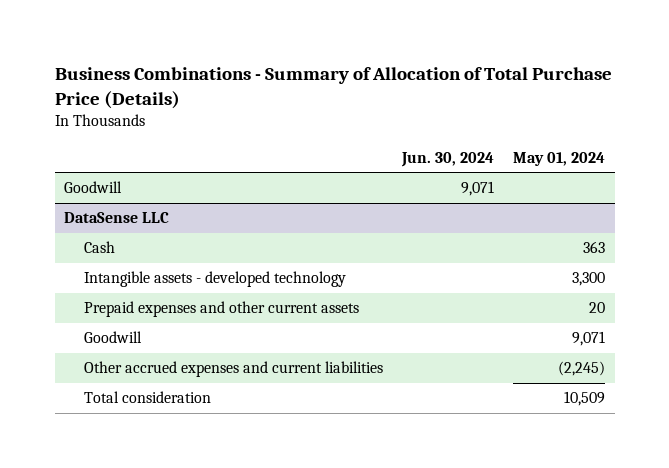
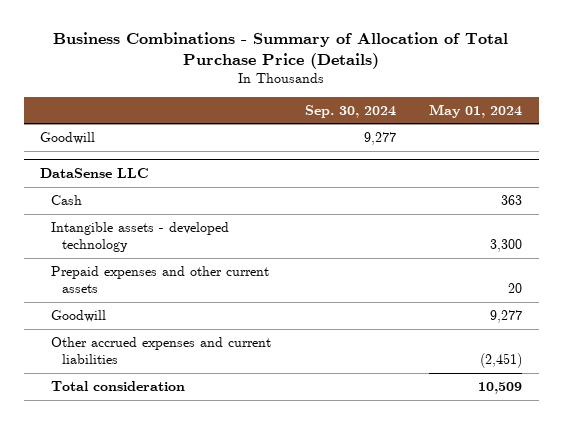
[401,151,495,167] Jun. 30, 2024 -> none
none -> [304,104,396,118] Sep. 30, 2024
[572,331,606,347] 9,071 -> [490,310,523,324] 9,277
[558,361,606,377] (2,245) -> [480,353,523,369] (2,451)

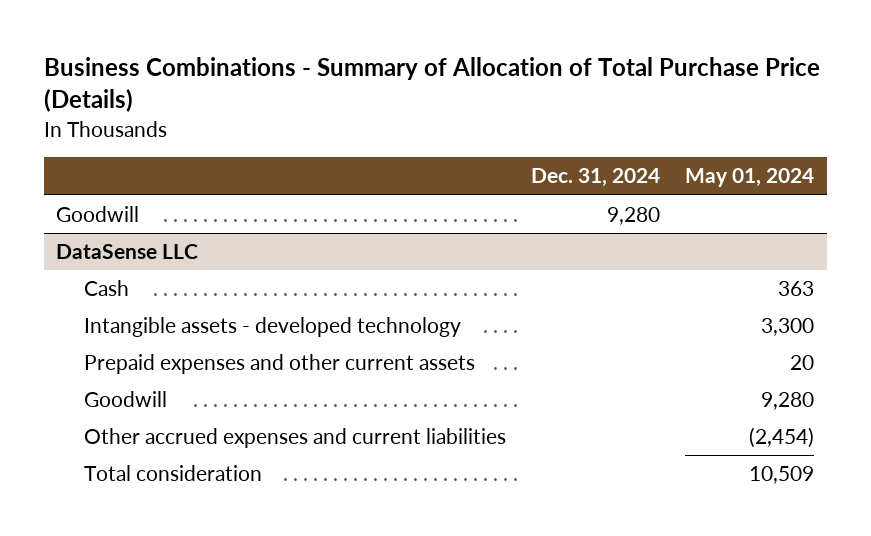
[304,104,396,118] Sep. 30, 2024 -> none
none -> [531,168,661,188] Dec. 31, 2024
[490,310,523,324] 9,277 -> [761,392,815,411] 9,280
[480,353,523,369] (2,451) -> [749,427,815,449] (2,454)

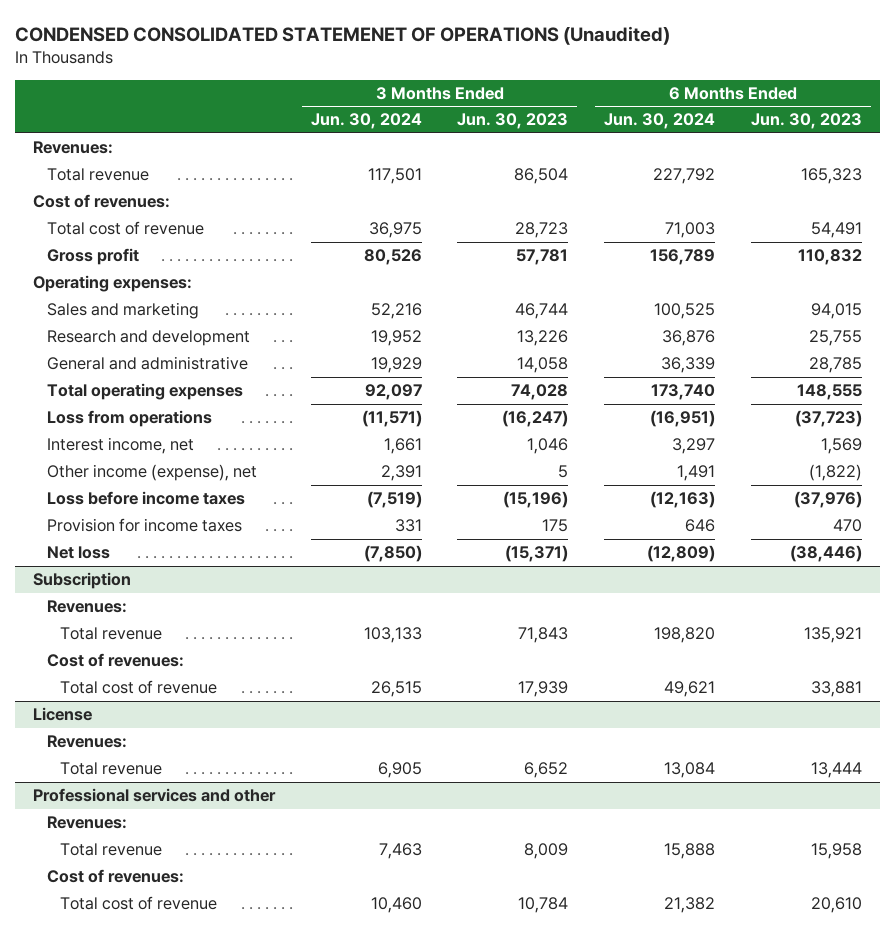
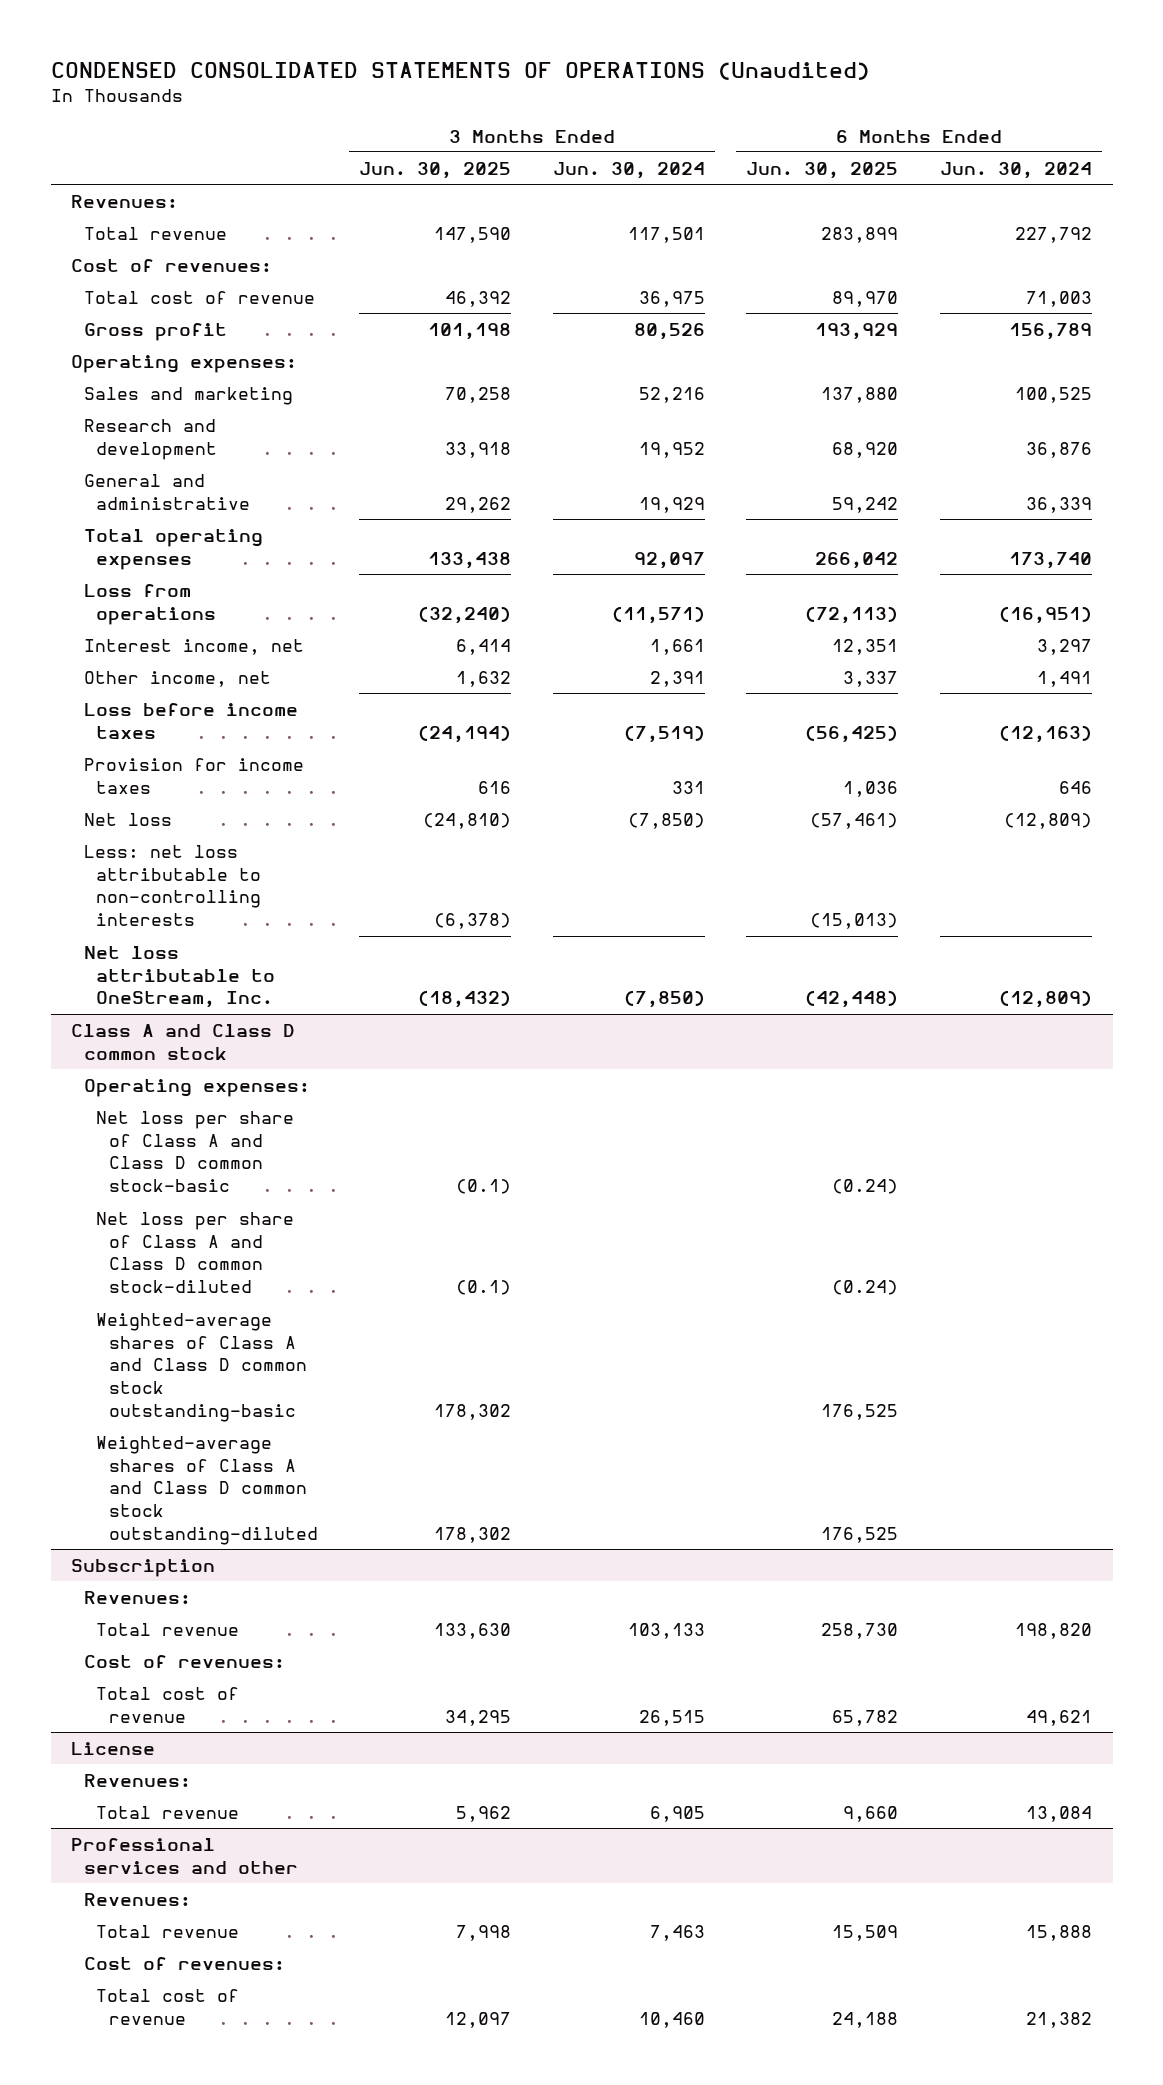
[15,25,671,45] CONDENSED CONSOLIDATED STATEMENET OF OPERATIONS (Unaudited) -> [50,62,870,81] CONDENSED CONSOLIDATED STATEMENTS OF OPERATIONS (Unaudited)
[457,113,569,130] Jun. 30, 2023 -> none
[750,113,862,130] Jun. 30, 2023 -> none
none -> [359,161,512,179] Jun. 30, 2025
none -> [746,161,899,179] Jun. 30, 2025
[46,464,257,482] Other income (expense), net -> [83,670,271,687] Other income, net
none -> [83,844,262,927] Less: net loss attributable to non-controlling interests
none -> [83,945,276,1009] Net loss attributable to OneStream, Inc.
none -> [71,1023,296,1060] Class A and Class D common stock
none -> [83,1078,310,1097] Operating expenses:
none -> [96,1110,295,1193] Net loss per share of Class A and Class D common stock-basic
none -> [96,1211,295,1294] Net loss per share of Class A and Class D common stock-diluted
none -> [96,1312,307,1422] Weighted-average shares of Class A and Class D common stock outstanding-basic
none -> [96,1435,318,1545] Weighted-average shares of Class A and Class D common stock outstanding-diluted

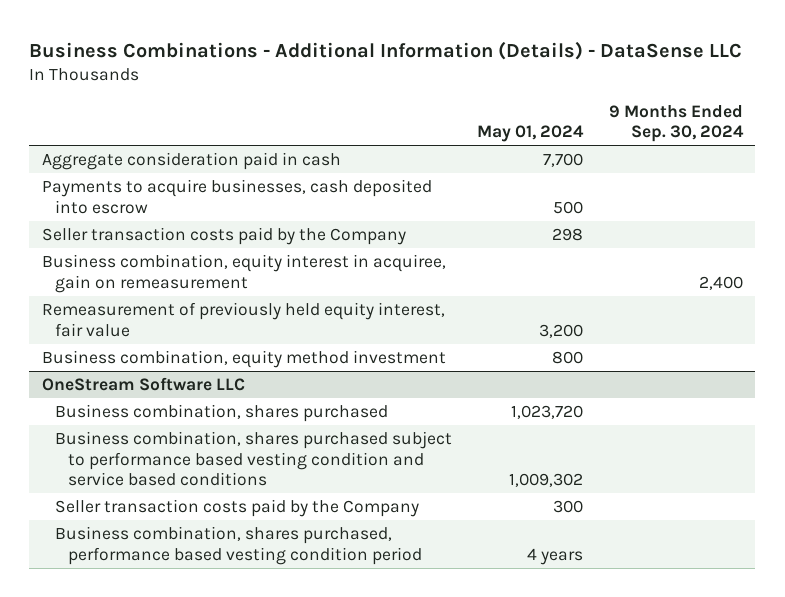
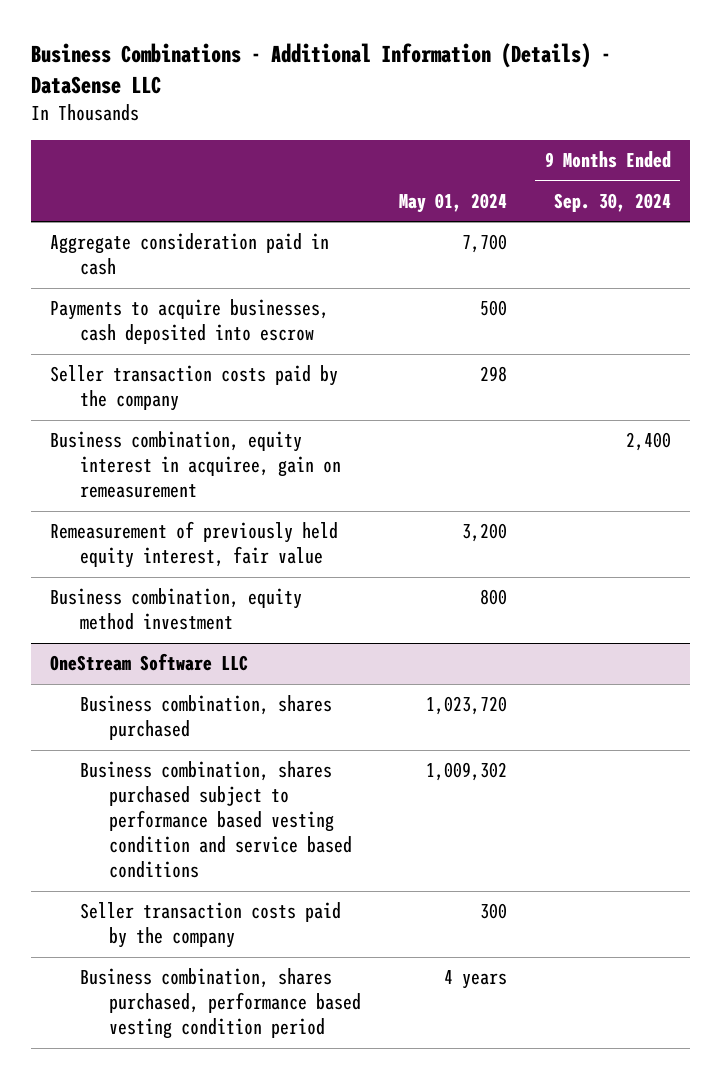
[42,227,407,246] Seller transaction costs paid by the Company -> [49,365,338,412] Seller transaction costs paid by the company
[54,499,419,518] Seller transaction costs paid by the Company -> [79,902,341,949] Seller transaction costs paid by the company

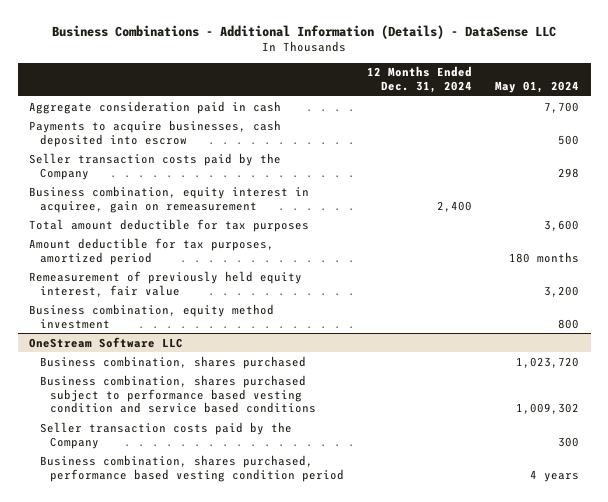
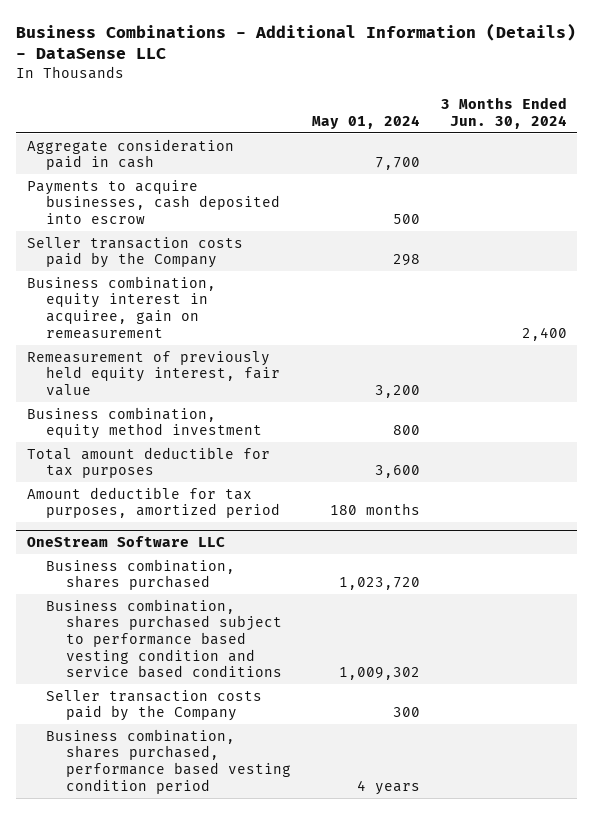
[366,66,472,94] 12 Months Ended Dec. 31, 2024 -> none
none -> [440,96,567,129] 3 Months Ended Jun. 30, 2024
[29,218,310,232] Total amount deductible for tax purposes -> [26,446,270,479] Total amount deductible for tax purposes
[29,237,275,265] Amount deductible for tax purposes, amortized period -> [26,486,281,519] Amount deductible for tax purposes, amortized period

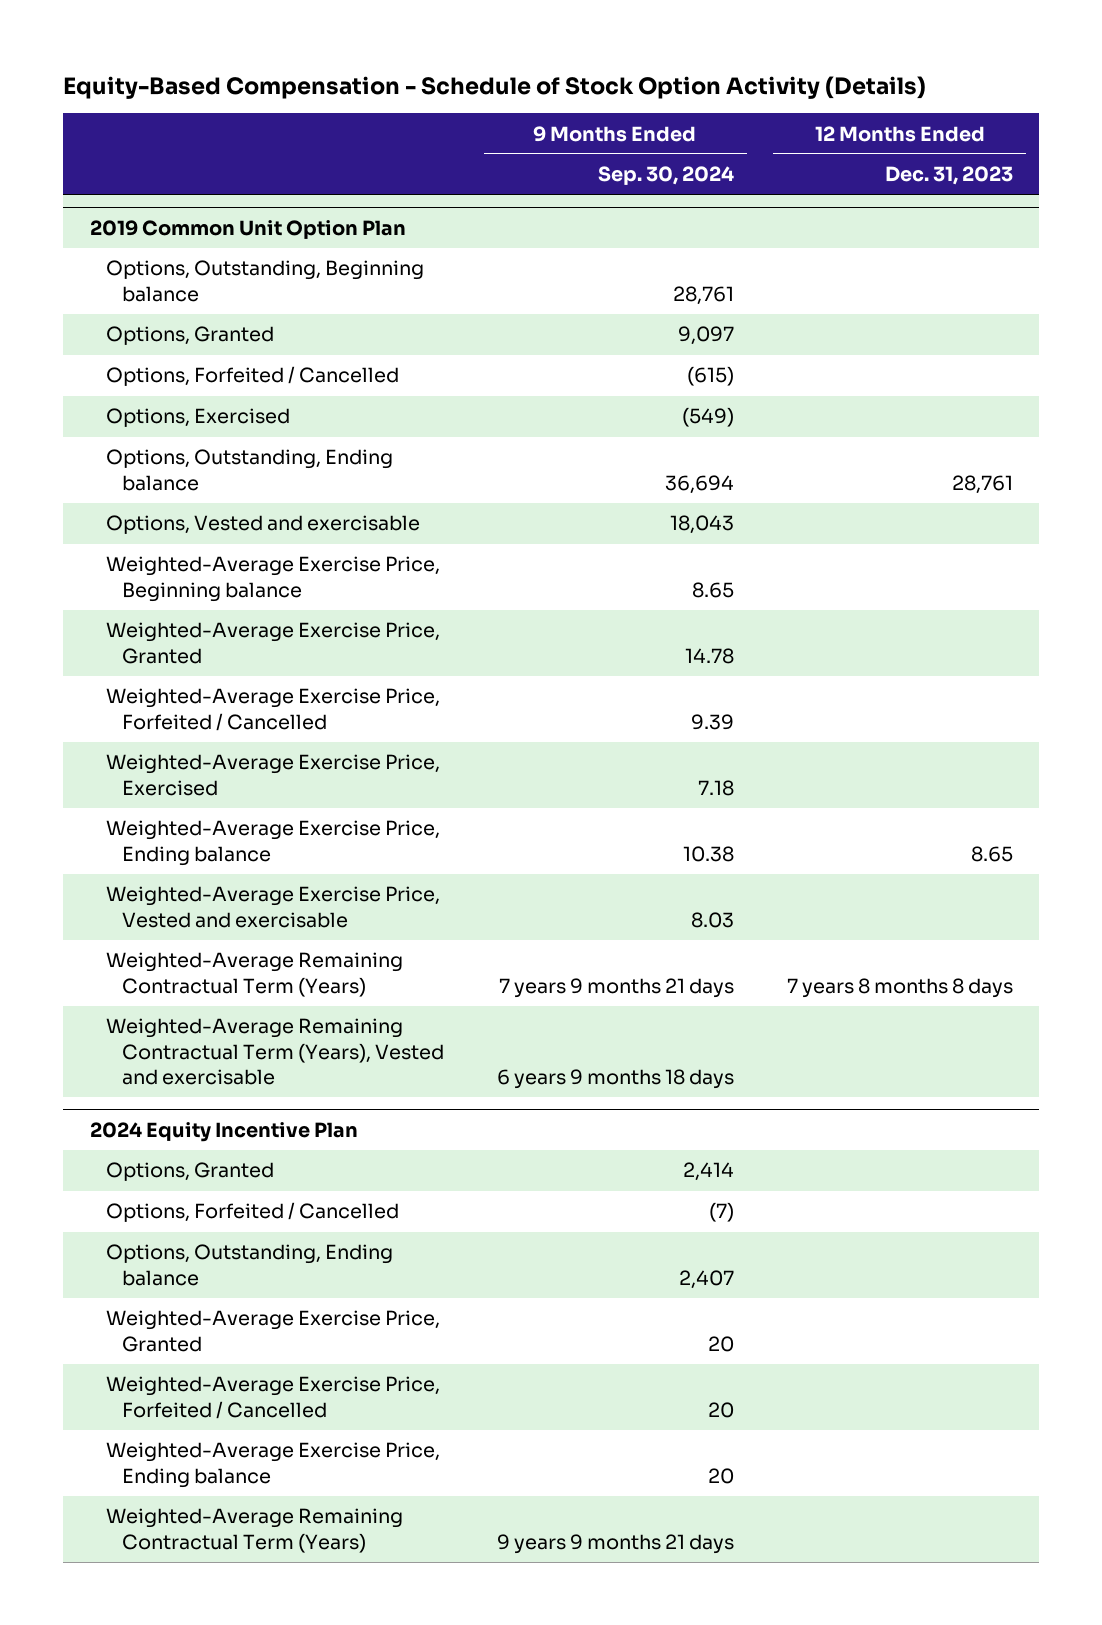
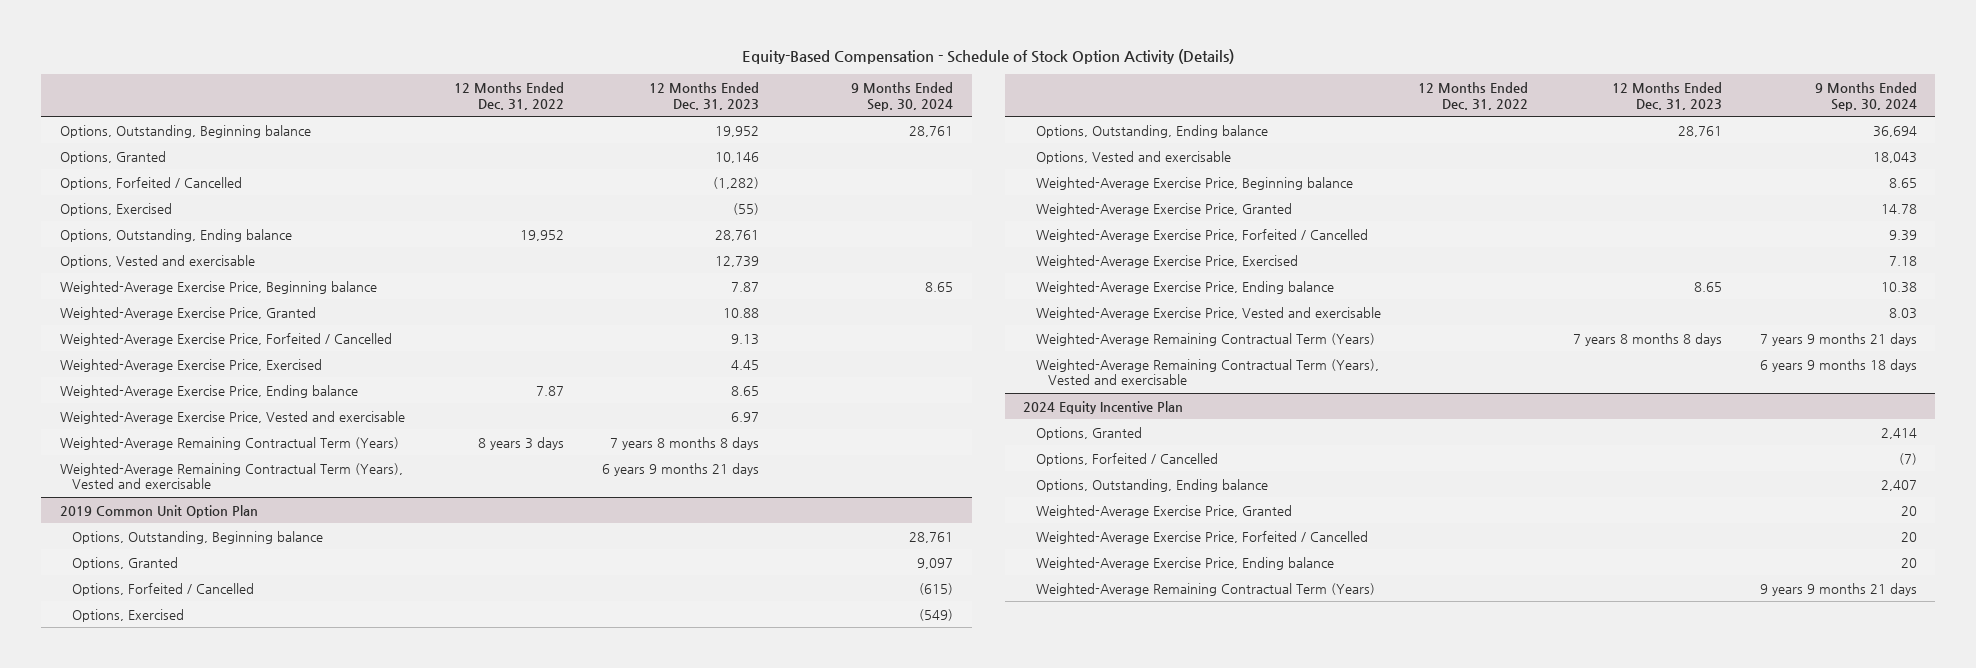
none -> [454,82,565,110] 12 Months Ended Dec. 31, 2022
none -> [59,124,311,138] Options, Outstanding, Beginning balance
none -> [59,150,166,164] Options, Granted
none -> [59,176,242,190] Options, Forfeited / Cancelled
none -> [59,202,172,216] Options, Exercised
none -> [59,228,292,242] Options, Outstanding, Ending balance
none -> [59,254,255,268] Options, Vested and exercisable
none -> [59,280,377,294] Weighted-Average Exercise Price, Beginning balance
none -> [59,306,316,320] Weighted-Average Exercise Price, Granted
none -> [59,332,392,346] Weighted-Average Exercise Price, Forfeited / Cancelled
none -> [59,358,322,372] Weighted-Average Exercise Price, Exercised
none -> [59,384,358,398] Weighted-Average Exercise Price, Ending balance
none -> [59,410,405,424] Weighted-Average Exercise Price, Vested and exercisable
none -> [59,436,399,450] Weighted-Average Remaining Contractual Term (Years)
none -> [59,462,403,490] Weighted-Average Remaining Contractual Term (Years), Vested and exercisable

